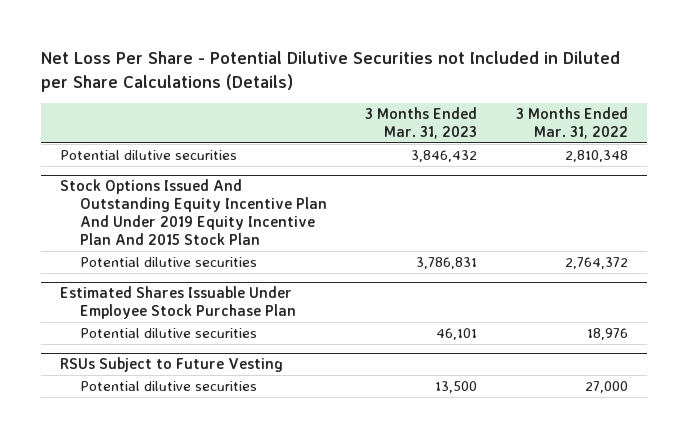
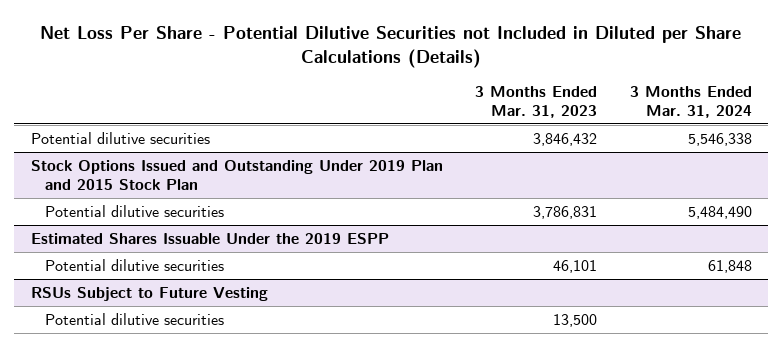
[515,106,628,139] 3 Months Ended Mar. 31, 2022 -> none
none -> [629,86,752,118] 3 Months Ended Mar. 31, 2024
[60,179,327,246] Stock Options Issued And Outstanding Equity Incentive Plan And Under 2019 Equity Incentive Plan And 2015 Stock Plan -> [30,159,443,190] Stock Options Issued and Outstanding Under 2019 Plan and 2015 Stock Plan
[60,286,296,320] Estimated Shares Issuable Under Employee Stock Purchase Plan -> [30,232,389,244] Estimated Shares Issuable Under the 2019 ESPP

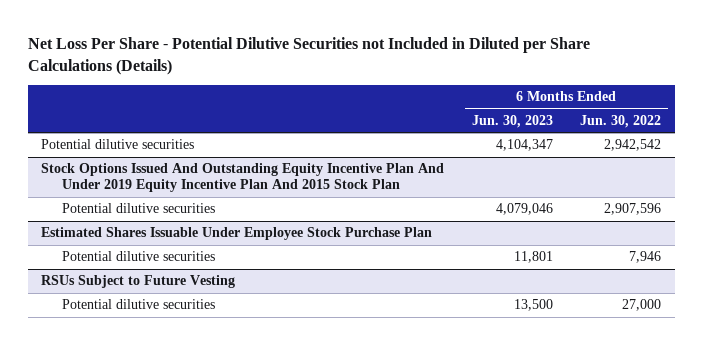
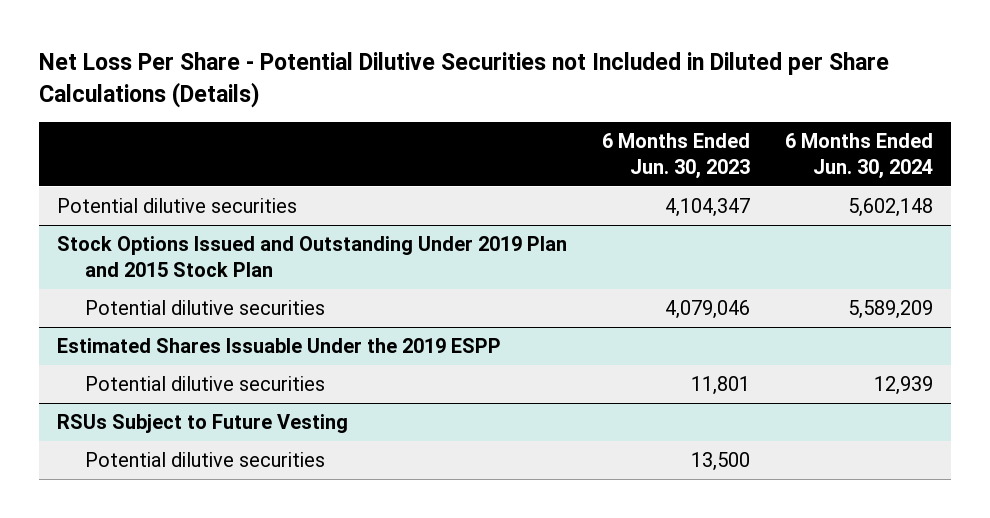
[579,114,661,128] Jun. 30, 2022 -> none
none -> [785,132,934,179] 6 Months Ended Jun. 30, 2024
[41,163,445,193] Stock Options Issued And Outstanding Equity Incentive Plan And Under 2019 Equity Incentive Plan And 2015 Stock Plan -> [56,236,567,278] Stock Options Issued and Outstanding Under 2019 Plan and 2015 Stock Plan
[41,227,433,241] Estimated Shares Issuable Under Employee Stock Purchase Plan -> [56,338,501,354] Estimated Shares Issuable Under the 2019 ESPP

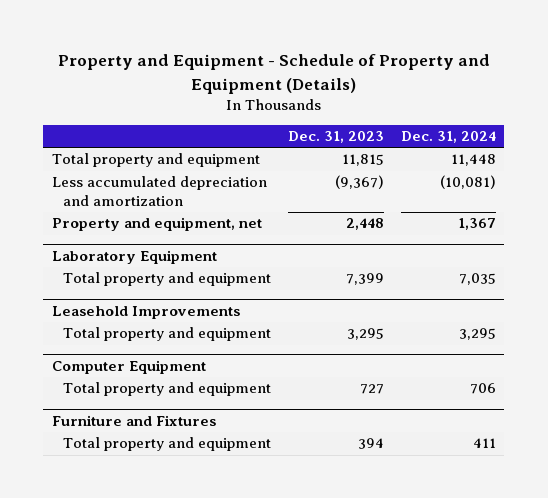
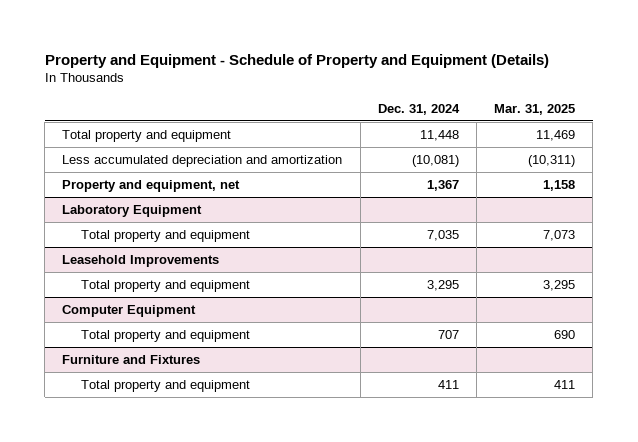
[287,130,384,143] Dec. 31, 2023 -> none
none -> [494,103,576,115] Mar. 31, 2025
[469,383,496,395] 706 -> [437,330,459,340] 707

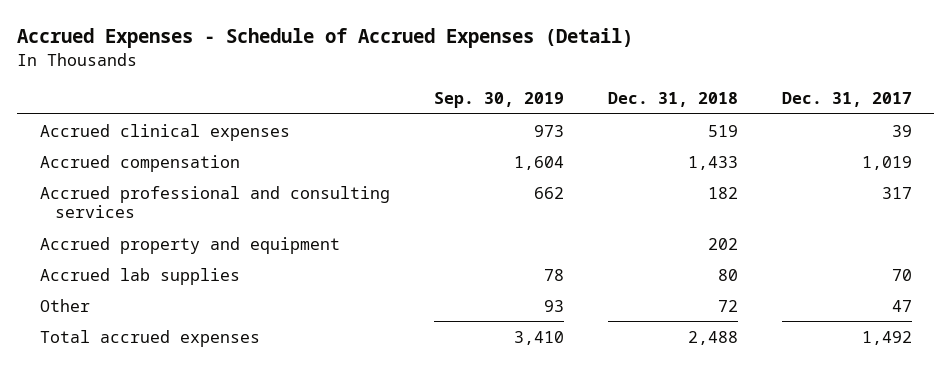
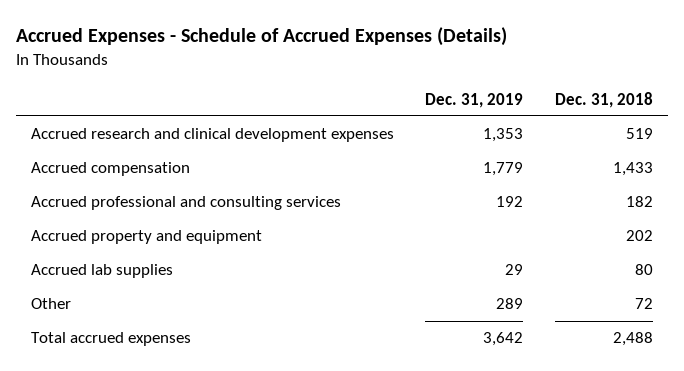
[17,28,634,49] Accrued Expenses - Schedule of Accrued Expenses (Detail) -> [15,27,507,47] Accrued Expenses - Schedule of Accrued Expenses (Details)
[433,91,564,108] Sep. 30, 2019 -> none
[782,91,913,107] Dec. 31, 2017 -> none
none -> [425,92,524,108] Dec. 31, 2019
[39,123,290,141] Accrued clinical expenses -> [31,128,395,143] Accrued research and clinical development expenses

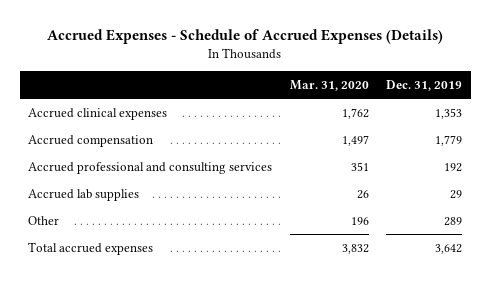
[554,91,653,108] Dec. 31, 2018 -> none
none -> [289,80,369,92] Mar. 31, 2020
[31,128,395,143] Accrued research and clinical development expenses -> [28,107,168,120] Accrued clinical expenses
[31,230,263,245] Accrued property and equipment -> none

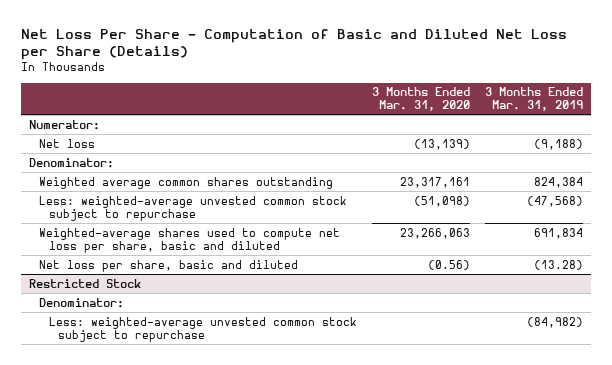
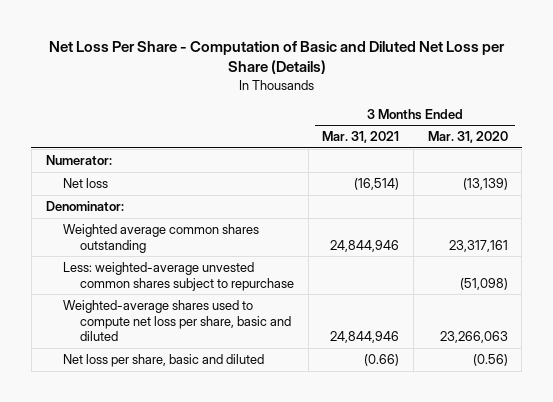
[484,87,583,112] 3 Months Ended Mar. 31, 2019 -> none
none -> [322,131,400,144] Mar. 31, 2021
[38,195,347,221] Less: weighted-average unvested common stock subject to repurchase -> [62,262,295,291] Less: weighted-average unvested common shares subject to repurchase
[29,278,142,288] Restricted Stock -> none
[38,297,124,308] Denominator: -> none
[48,316,357,342] Less: weighted-average unvested common stock subject to repurchase -> none

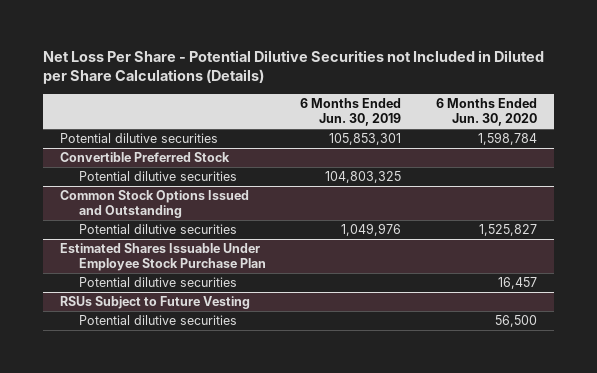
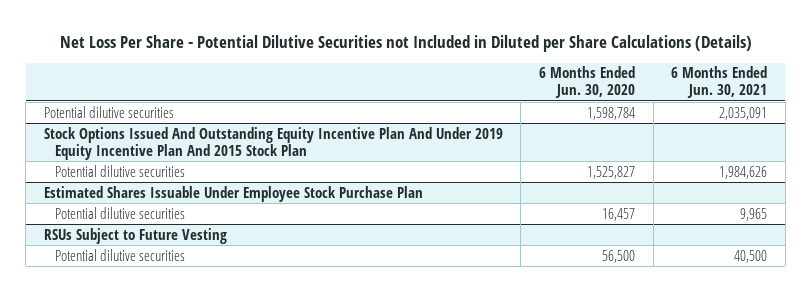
[300,98,402,126] 6 Months Ended Jun. 30, 2019 -> none
none -> [671,66,768,99] 6 Months Ended Jun. 30, 2021
[59,152,230,163] Convertible Preferred Stock -> none
[78,171,237,182] Potential dilutive securities -> none
[59,190,249,218] Common Stock Options Issued and Outstanding -> [43,126,503,160] Stock Options Issued And Outstanding Equity Incentive Plan And Under 2019 Equity Incentive Plan And 2015 Stock Plan

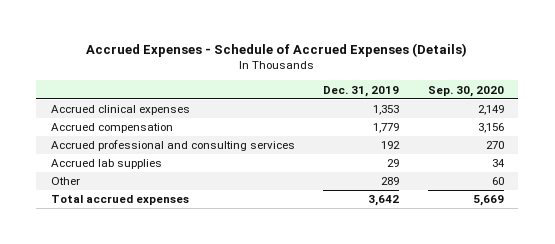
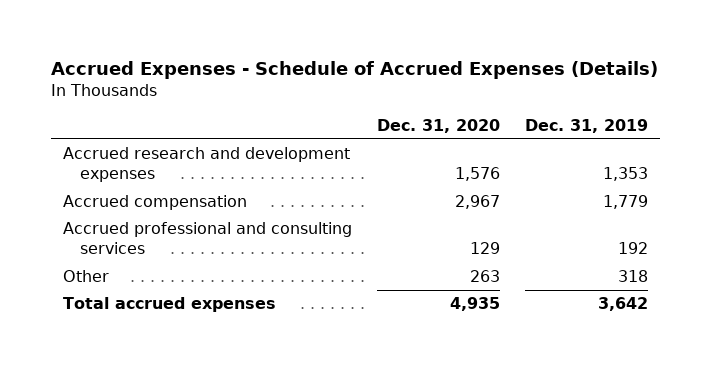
[428,85,505,97] Sep. 30, 2020 -> none
none -> [376,118,500,133] Dec. 31, 2020
[50,105,190,116] Accrued clinical expenses -> [63,147,351,183] Accrued research and development expenses
[50,159,162,170] Accrued lab supplies -> none
[381,177,400,186] 289 -> [617,270,648,283] 318

